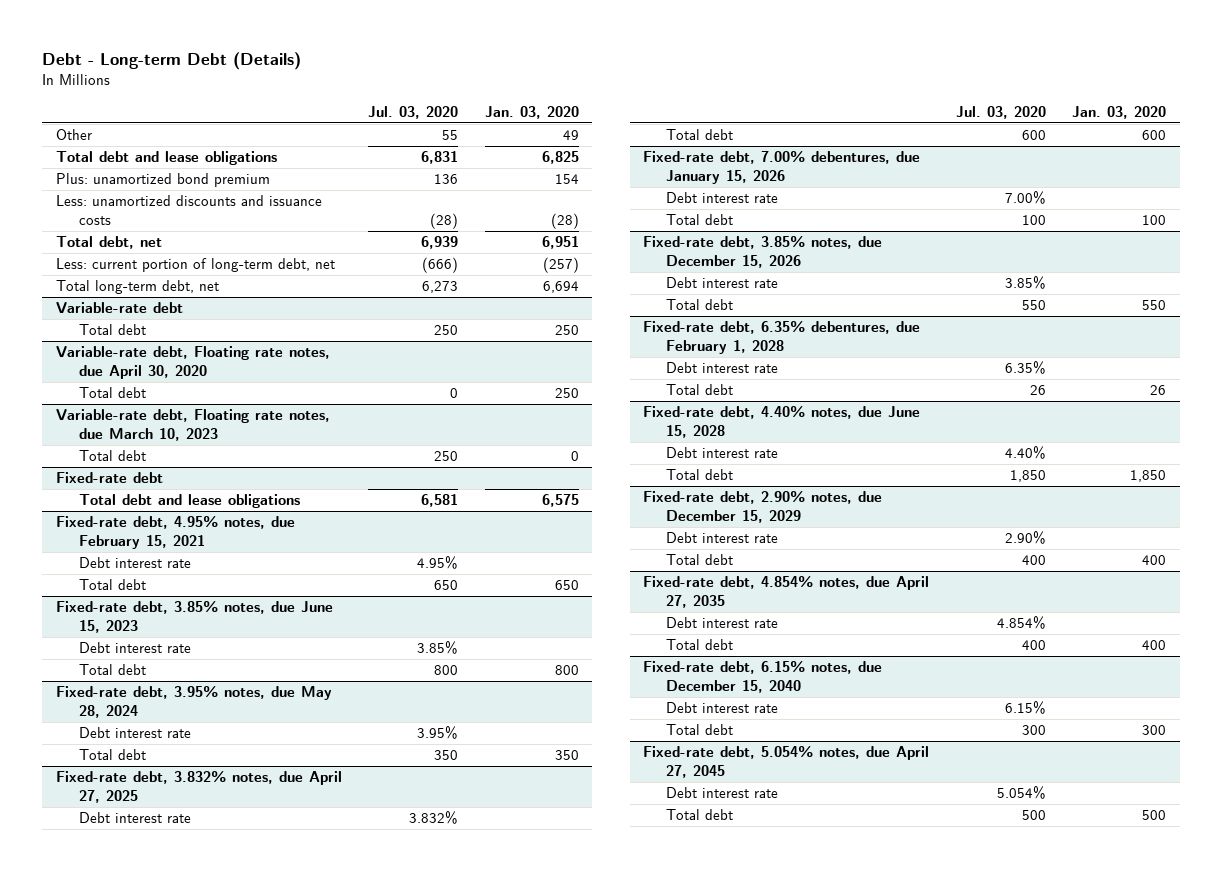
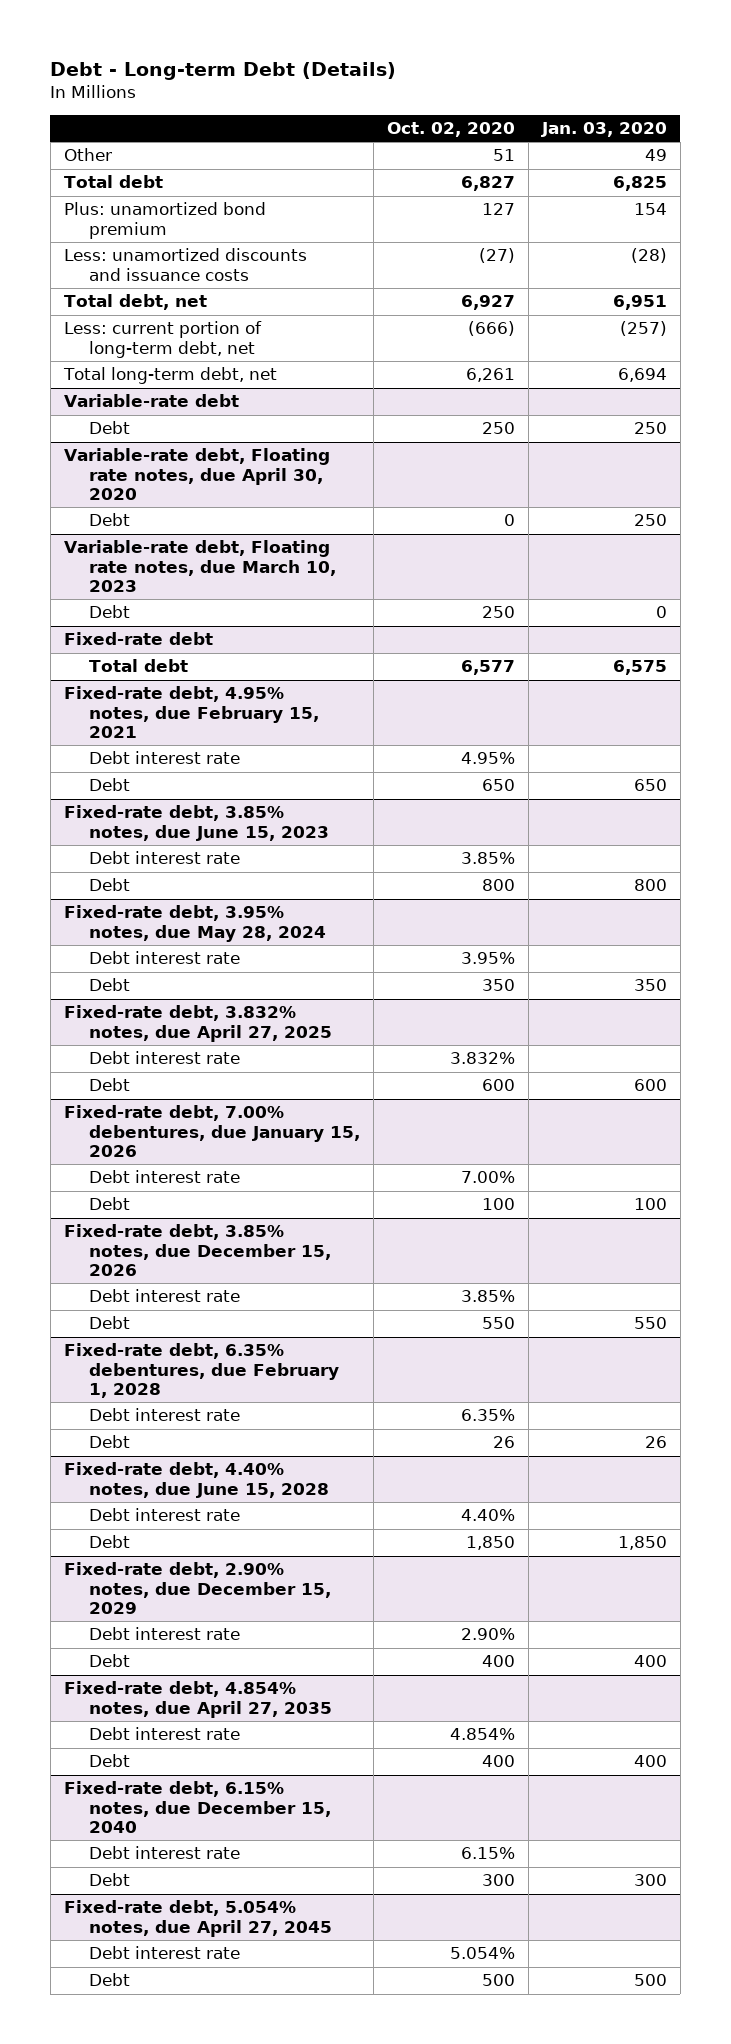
[368,105,459,119] Jul. 03, 2020 -> none
none -> [386,121,515,137] Oct. 02, 2020
[55,151,277,166] Total debt and lease obligations -> [63,175,163,189] Total debt
[78,324,146,336] Total debt -> [88,421,130,435] Debt
[78,387,146,399] Total debt -> [88,513,130,527] Debt
[78,450,146,462] Total debt -> [88,605,130,619] Debt
[78,494,300,509] Total debt and lease obligations -> [88,659,188,673] Total debt
[78,579,146,591] Total debt -> [88,778,130,792] Debt
[78,664,146,676] Total debt -> [88,878,130,892] Debt
[78,749,146,761] Total debt -> [88,978,130,992] Debt
[666,129,734,141] Total debt -> [88,1078,130,1092] Debt
[666,214,734,226] Total debt -> [88,1197,130,1211] Debt
[666,299,734,311] Total debt -> [88,1316,130,1330] Debt
[666,384,734,396] Total debt -> [88,1435,130,1449] Debt
[666,469,734,481] Total debt -> [88,1535,130,1549] Debt
[666,554,734,566] Total debt -> [88,1654,130,1668] Debt
[666,639,734,651] Total debt -> [88,1754,130,1768] Debt
[666,724,734,736] Total debt -> [88,1873,130,1887] Debt
[666,809,734,821] Total debt -> [88,1973,130,1987] Debt

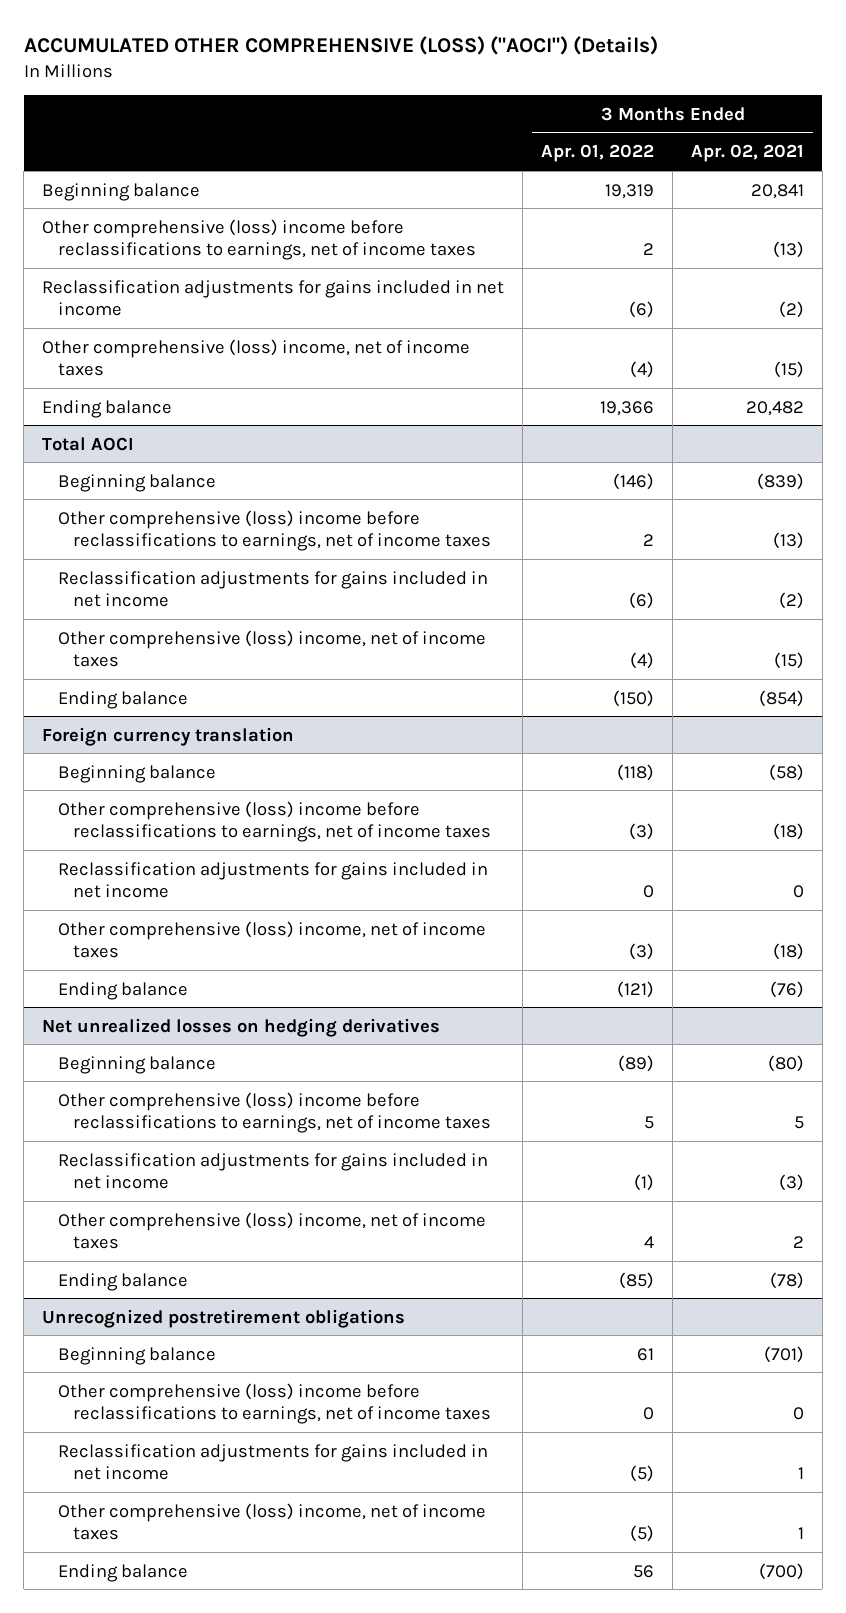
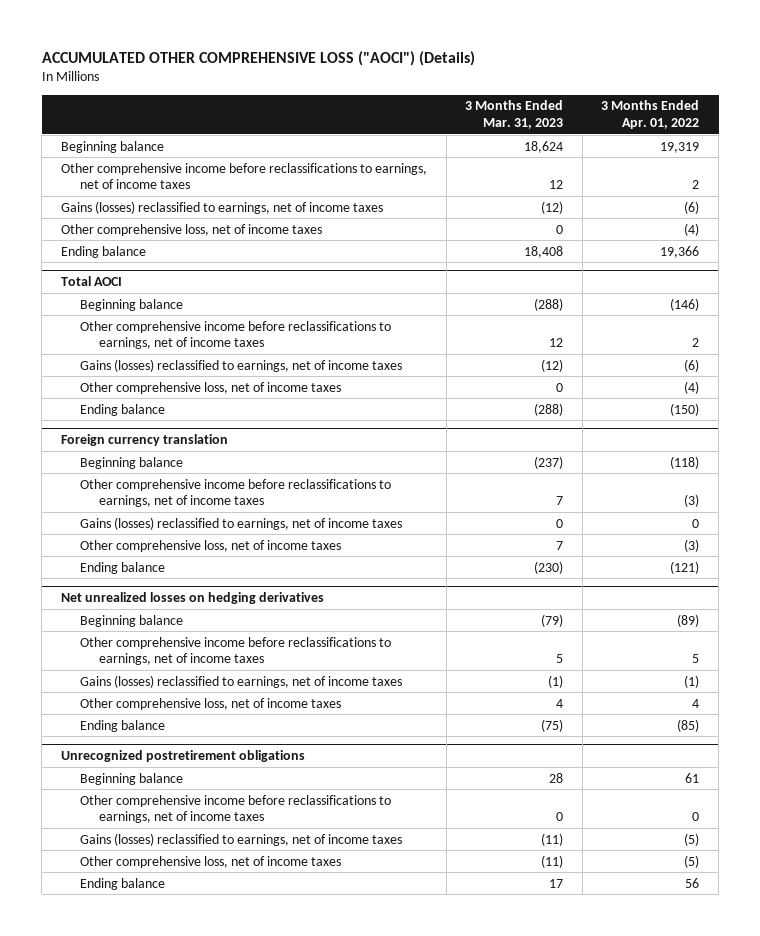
[23,36,658,56] ACCUMULATED OTHER COMPREHENSIVE (LOSS) ("AOCI") (Details) -> [41,50,475,66] ACCUMULATED OTHER COMPREHENSIVE LOSS ("AOCI") (Details)
[690,144,804,163] Apr. 02, 2021 -> none
none -> [465,100,564,129] 3 Months Ended Mar. 31, 2023
[42,218,476,261] Other comprehensive (loss) income before reclassifications to earnings, net of income taxes -> [60,162,427,190] Other comprehensive income before reclassifications to earnings, net of income taxes
[42,279,505,317] Reclassification adjustments for gains included in net income -> [60,200,383,214] Gains (losses) reclassified to earnings, net of income taxes
[42,338,471,377] Other comprehensive (loss) income, net of income taxes -> [60,223,322,236] Other comprehensive loss, net of income taxes
[57,509,492,552] Other comprehensive (loss) income before reclassifications to earnings, net of income taxes -> [80,320,392,350] Other comprehensive income before reclassifications to earnings, net of income taxes
[57,570,488,608] Reclassification adjustments for gains included in net income -> [80,358,403,372] Gains (losses) reclassified to earnings, net of income taxes
[57,629,486,668] Other comprehensive (loss) income, net of income taxes -> [80,381,342,394] Other comprehensive loss, net of income taxes
[57,800,492,843] Other comprehensive (loss) income before reclassifications to earnings, net of income taxes -> [80,478,392,508] Other comprehensive income before reclassifications to earnings, net of income taxes
[57,861,488,899] Reclassification adjustments for gains included in net income -> [80,516,403,530] Gains (losses) reclassified to earnings, net of income taxes
[57,920,486,959] Other comprehensive (loss) income, net of income taxes -> [80,539,342,552] Other comprehensive loss, net of income taxes
[57,1091,492,1134] Other comprehensive (loss) income before reclassifications to earnings, net of income taxes -> [80,636,392,666] Other comprehensive income before reclassifications to earnings, net of income taxes
[57,1152,488,1190] Reclassification adjustments for gains included in net income -> [80,674,403,688] Gains (losses) reclassified to earnings, net of income taxes
[57,1211,486,1250] Other comprehensive (loss) income, net of income taxes -> [80,697,342,710] Other comprehensive loss, net of income taxes
[57,1382,492,1425] Other comprehensive (loss) income before reclassifications to earnings, net of income taxes -> [80,794,392,824] Other comprehensive income before reclassifications to earnings, net of income taxes
[57,1443,488,1481] Reclassification adjustments for gains included in net income -> [80,832,403,846] Gains (losses) reclassified to earnings, net of income taxes
[57,1502,486,1541] Other comprehensive (loss) income, net of income taxes -> [80,855,342,868] Other comprehensive loss, net of income taxes

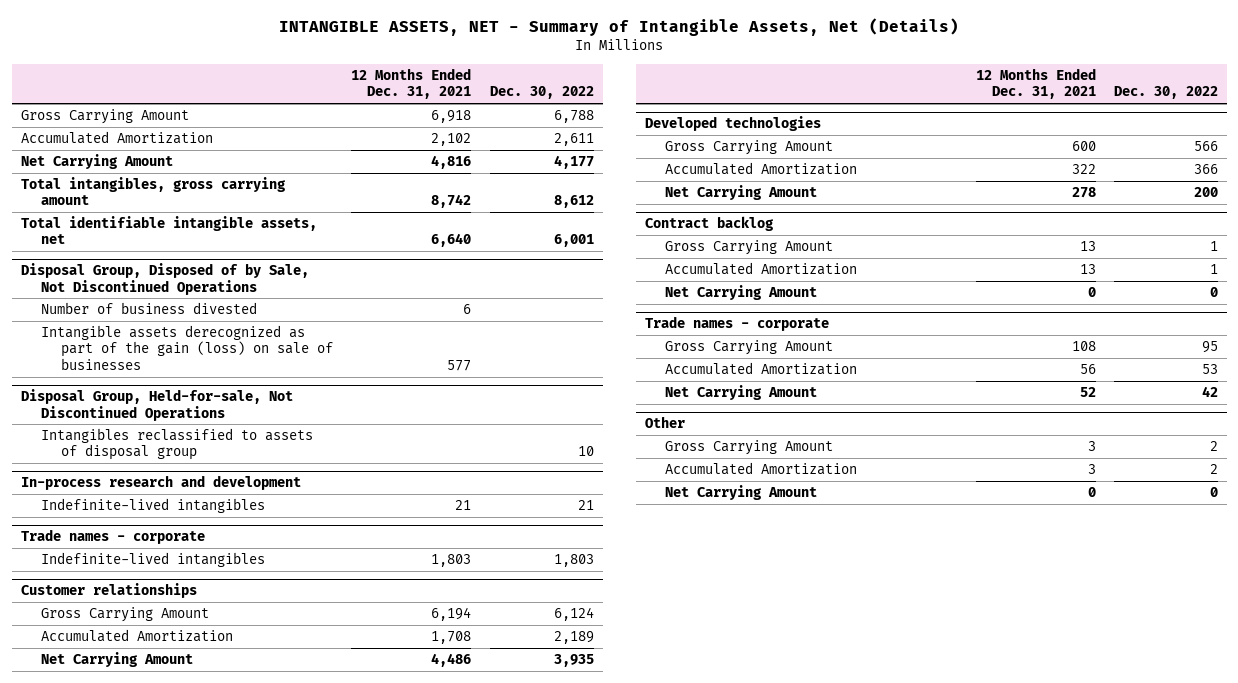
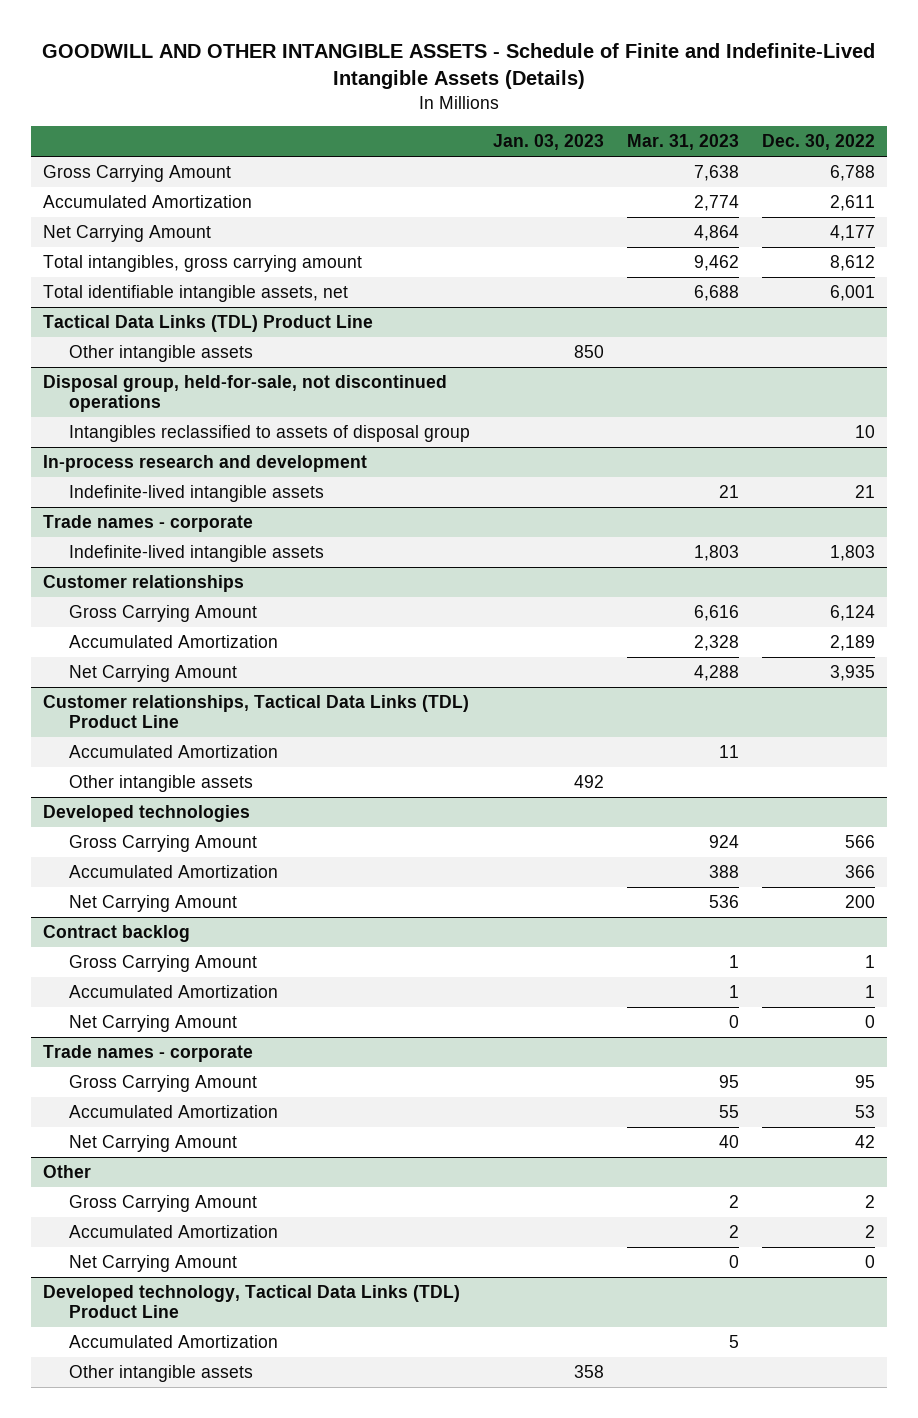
[279,18,960,37] INTANGIBLE ASSETS, NET - Summary of Intangible Assets, Net (Details) -> [42,43,876,90] GOODWILL AND OTHER INTANGIBLE ASSETS - Schedule of Finite and Indefinite-Lived Intangible Assets (Details)
[351,68,472,100] 12 Months Ended Dec. 31, 2021 -> none
none -> [492,134,604,151] Jan. 03, 2023
none -> [626,134,739,151] Mar. 31, 2023
[20,263,309,295] Disposal Group, Disposed of by Sale, Not Discontinued Operations -> none
[41,302,258,315] Number of business divested -> none
[41,325,334,370] Intangible assets derecognized as part of the gain (loss) on sale of businesses -> none
none -> [42,315,373,333] Tactical Data Links (TDL) Product Line
none -> [68,345,253,363] Other intangible assets
[20,389,293,421] Disposal Group, Held-for-sale, Not Discontinued Operations -> [42,375,447,413] Disposal group, held-for-sale, not discontinued operations
[41,498,266,514] Indefinite-lived intangibles -> [68,485,324,503] Indefinite-lived intangible assets
[41,552,266,568] Indefinite-lived intangibles -> [68,545,324,563] Indefinite-lived intangible assets
none -> [42,695,469,729] Customer relationships, Tactical Data Links (TDL) Product Line
none -> [68,745,278,759] Accumulated Amortization
none -> [68,775,253,793] Other intangible assets
none -> [42,1285,460,1319] Developed technology, Tactical Data Links (TDL) Product Line
none -> [68,1335,278,1349] Accumulated Amortization
none -> [68,1365,253,1383] Other intangible assets

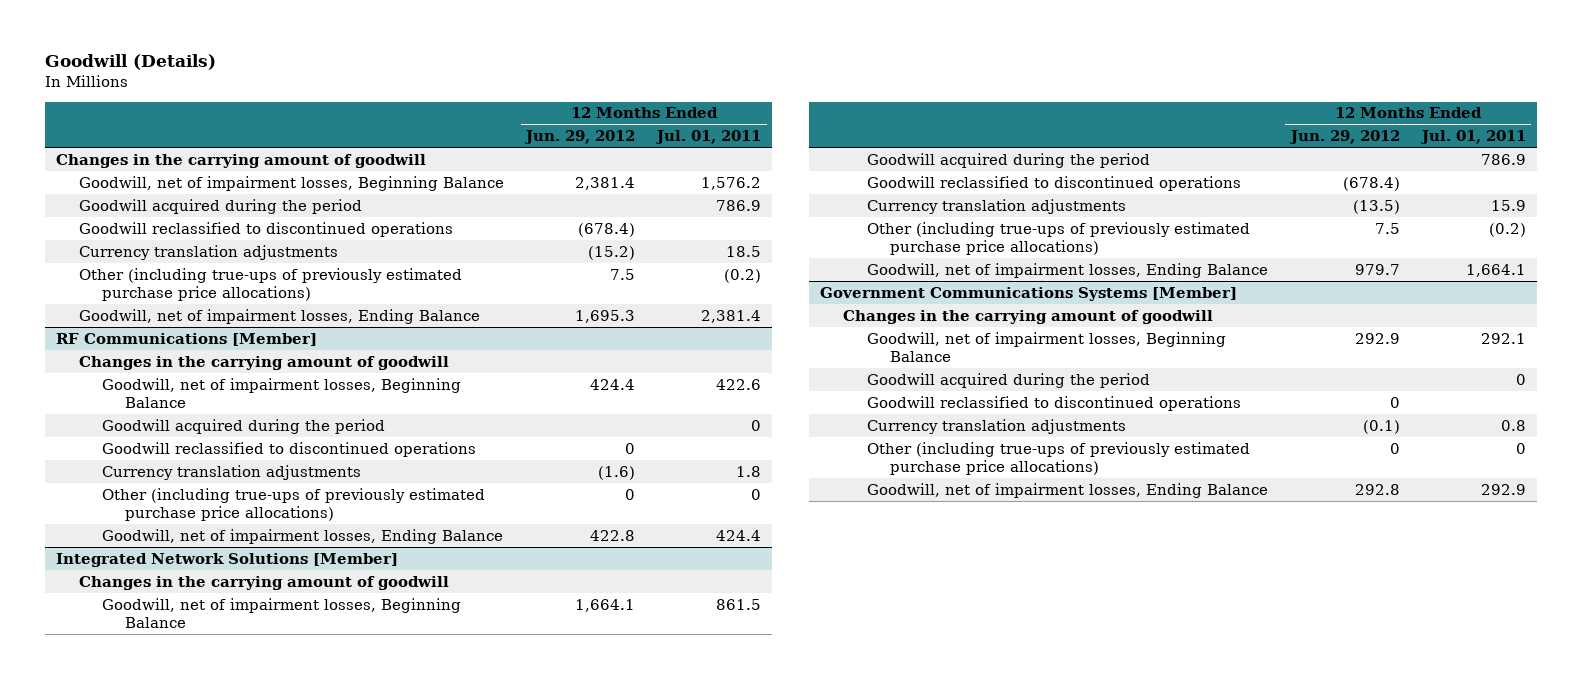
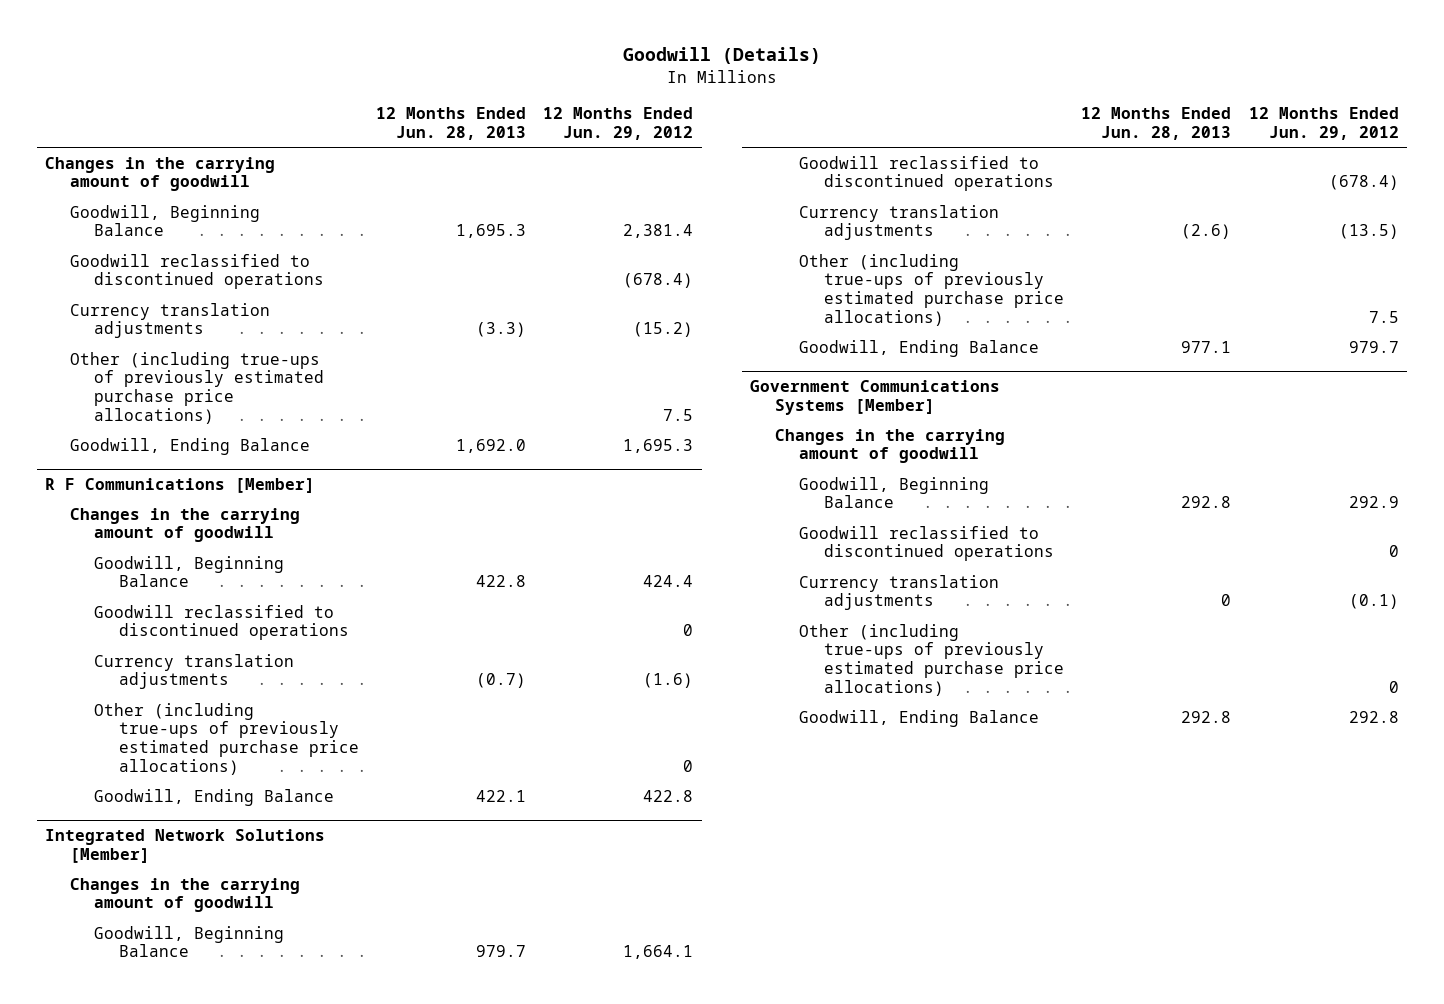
[655,130,762,145] Jul. 01, 2011 -> none
none -> [376,107,527,140] 12 Months Ended Jun. 28, 2013
[78,198,362,214] Goodwill acquired during the period -> none
[78,175,504,191] Goodwill, net of impairment losses, Beginning Balance -> [69,204,260,237] Goodwill, Beginning Balance
[55,332,317,346] RF Communications [Member] -> none
[78,308,480,324] Goodwill, net of impairment losses, Ending Balance -> [69,437,310,455] Goodwill, Ending Balance
none -> [45,478,316,494] R F Communications [Member]
[102,418,386,434] Goodwill acquired during the period -> none
[102,377,462,408] Goodwill, net of impairment losses, Beginning Balance -> [94,555,285,588] Goodwill, Beginning Balance
[102,528,504,544] Goodwill, net of impairment losses, Ending Balance -> [94,788,335,806] Goodwill, Ending Balance
[866,152,1150,168] Goodwill acquired during the period -> none
[102,597,462,628] Goodwill, net of impairment losses, Beginning Balance -> [94,925,285,958] Goodwill, Beginning Balance
[866,262,1268,278] Goodwill, net of impairment losses, Ending Balance -> [799,339,1040,357] Goodwill, Ending Balance
[866,372,1150,388] Goodwill acquired during the period -> none
[866,331,1226,362] Goodwill, net of impairment losses, Beginning Balance -> [799,476,990,509] Goodwill, Beginning Balance
[866,482,1268,498] Goodwill, net of impairment losses, Ending Balance -> [799,709,1040,727] Goodwill, Ending Balance

